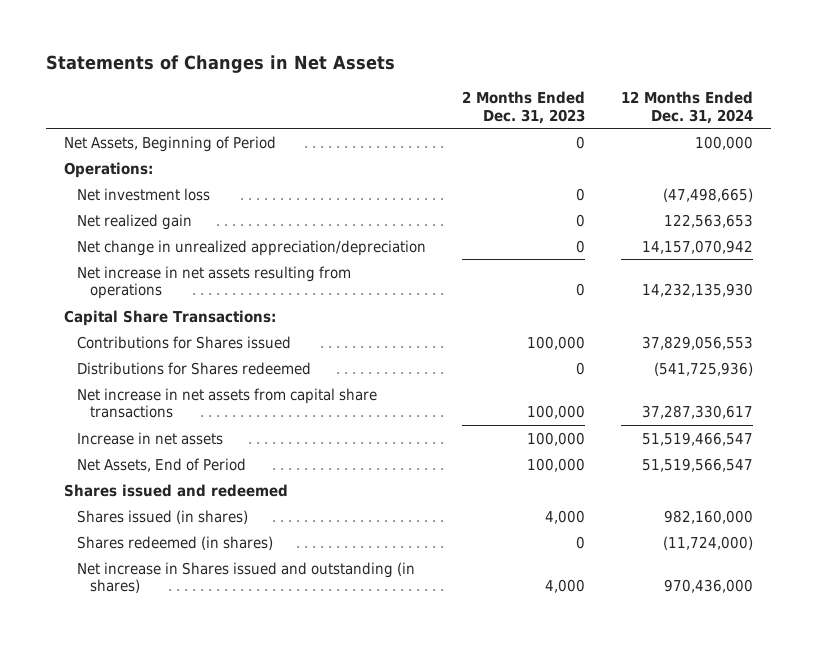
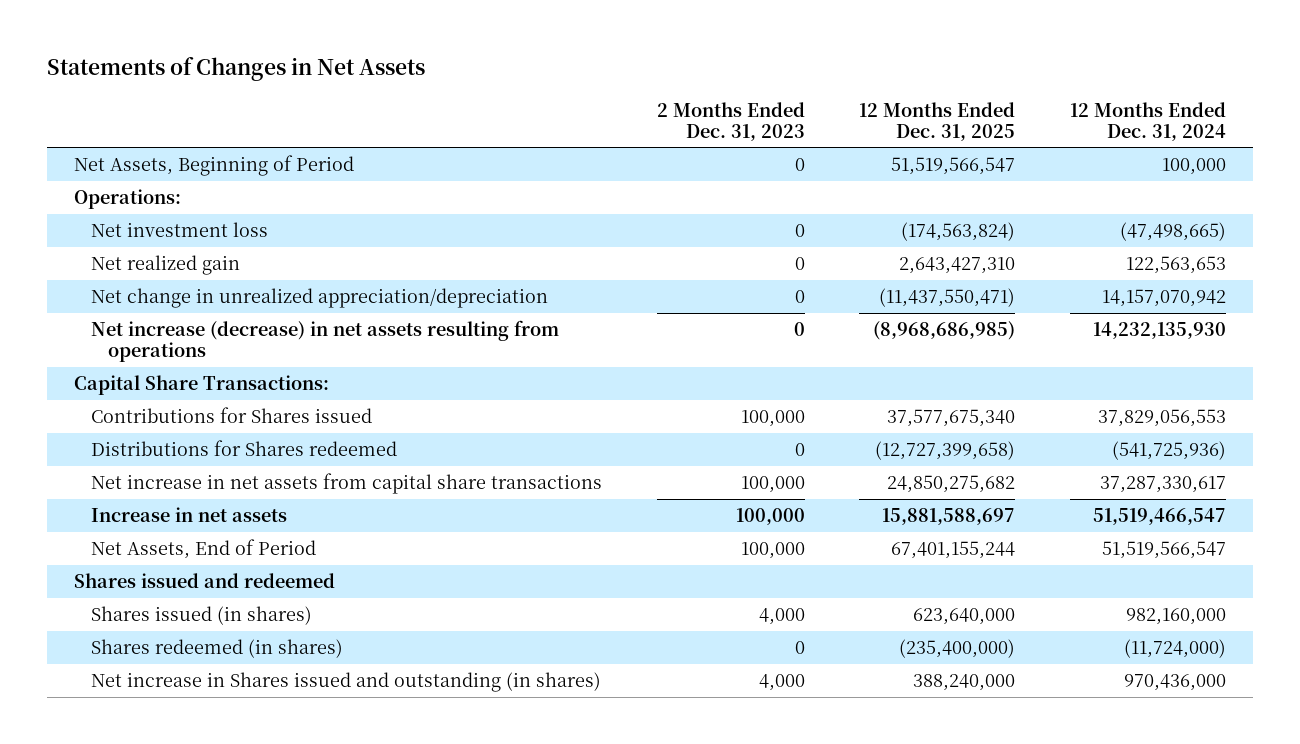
none -> [859,101,1016,141] 12 Months Ended Dec. 31, 2025
[77,265,352,300] Net increase in net assets resulting from operations -> [91,320,560,363] Net increase (decrease) in net assets resulting from operations

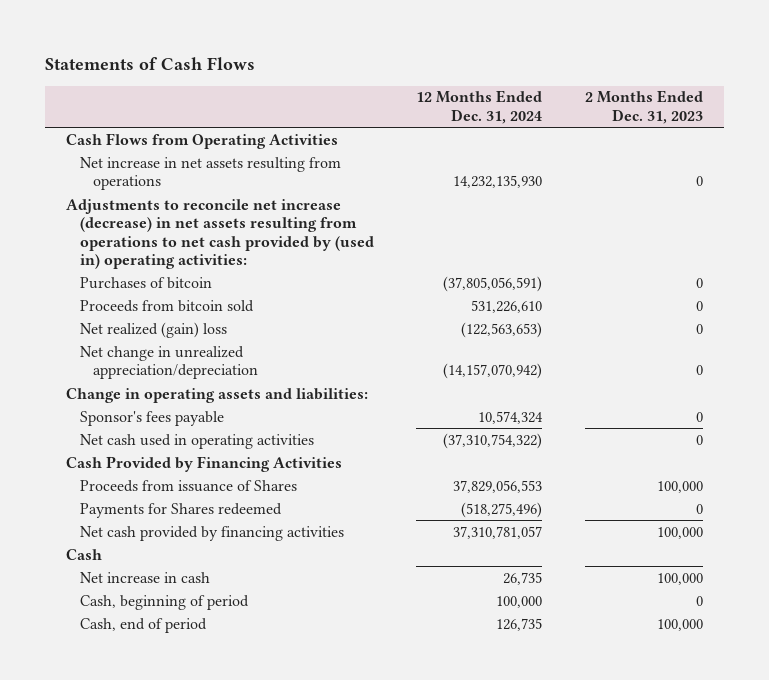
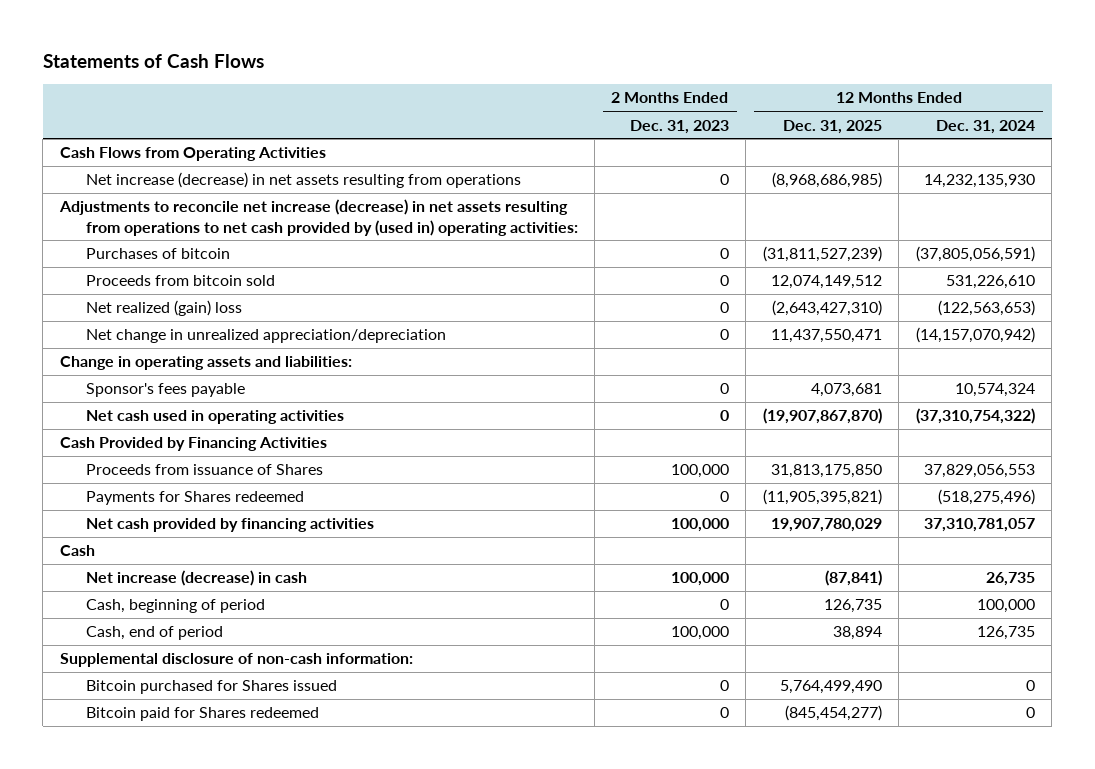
none -> [782,119,882,134] Dec. 31, 2025
[79,156,341,191] Net increase in net assets resulting from operations -> [85,172,521,189] Net increase (decrease) in net assets resulting from operations
[79,571,210,583] Net increase in cash -> [85,570,307,587] Net increase (decrease) in cash
none -> [59,653,413,668] Supplemental disclosure of non-cash information:
none -> [85,680,337,695] Bitcoin purchased for Shares issued
none -> [85,707,319,722] Bitcoin paid for Shares redeemed

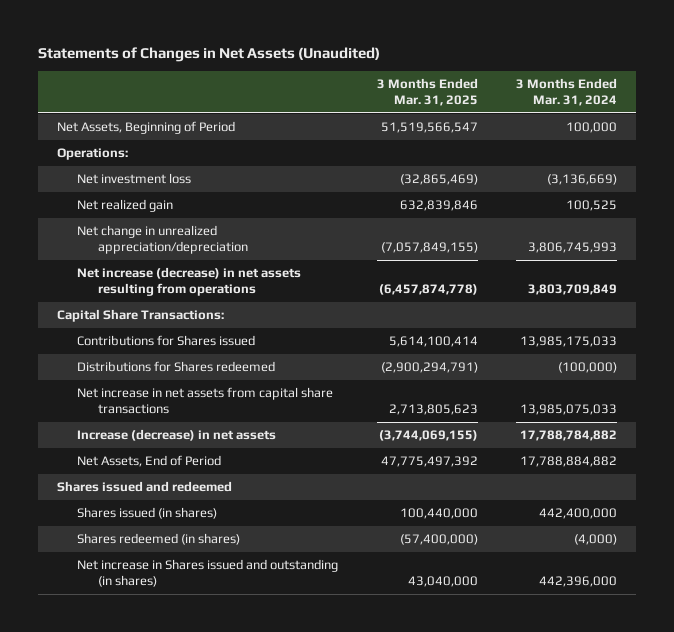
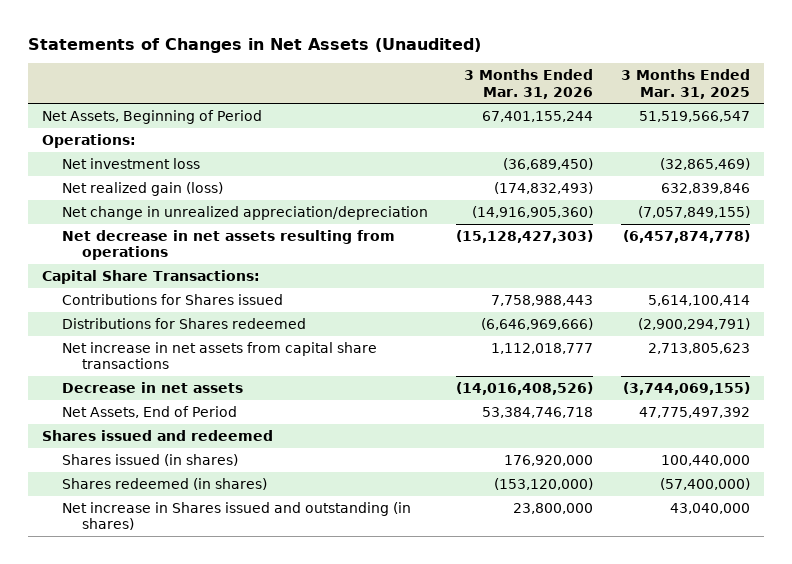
[515,78,617,106] 3 Months Ended Mar. 31, 2024 -> none
none -> [463,69,593,99] 3 Months Ended Mar. 31, 2026
[77,199,174,213] Net realized gain -> [61,181,223,196] Net realized gain (loss)
[77,267,302,296] Net increase (decrease) in net assets resulting from operations -> [61,229,395,261] Net decrease in net assets resulting from operations
[77,429,277,442] Increase (decrease) in net assets -> [61,381,243,393] Decrease in net assets

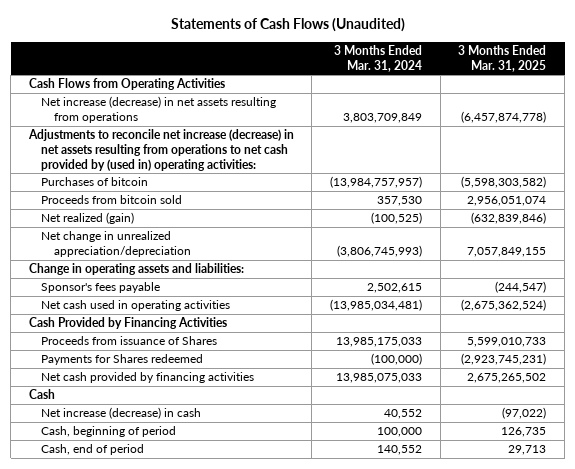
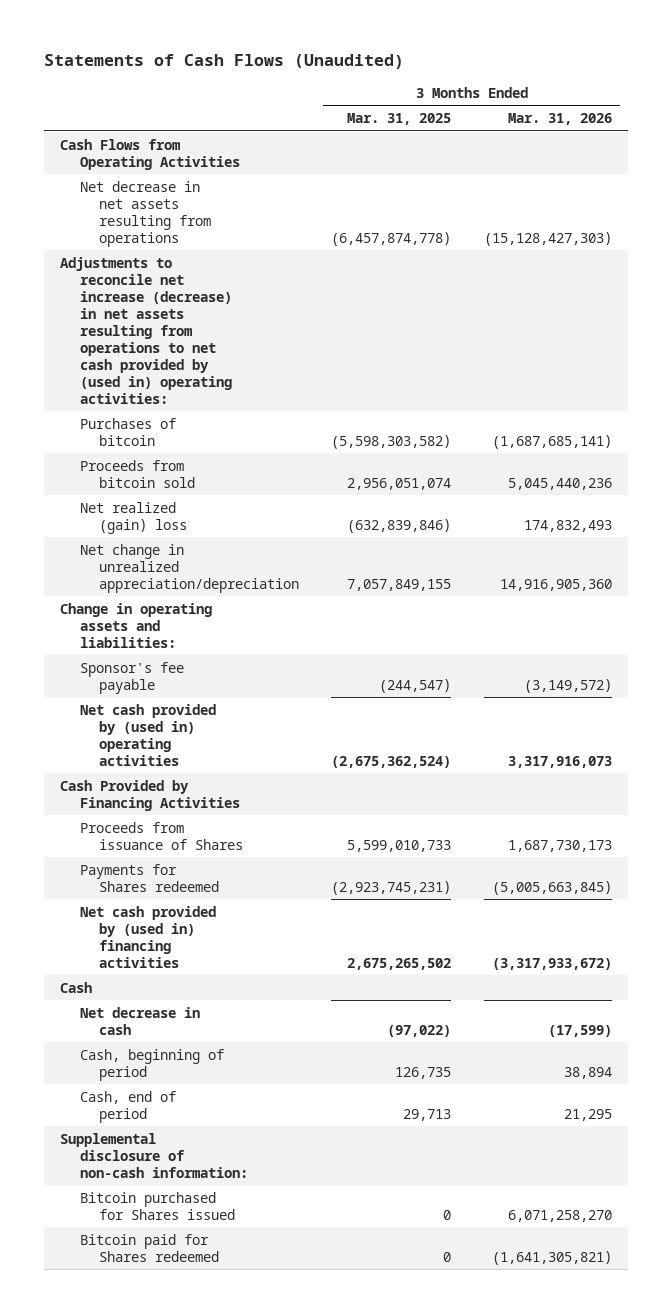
[334,45,423,72] 3 Months Ended Mar. 31, 2024 -> none
none -> [507,113,612,126] Mar. 31, 2026
[41,96,277,124] Net increase (decrease) in net assets resulting from operations -> [79,180,212,247] Net decrease in net assets resulting from operations
[41,212,135,225] Net realized (gain) -> [79,501,188,534] Net realized (gain) loss
[41,282,161,294] Sponsor's fees payable -> [79,661,184,694] Sponsor's fee payable
[41,300,231,312] Net cash used in operating activities -> [79,703,216,766] Net cash provided by (used in) operating activities
[41,372,255,384] Net cash provided by financing activities -> [79,905,216,968] Net cash provided by (used in) financing activities
[41,407,202,420] Net increase (decrease) in cash -> [79,1006,200,1035] Net decrease in cash
none -> [60,1132,248,1178] Supplemental disclosure of non-cash information:
none -> [79,1191,236,1220] Bitcoin purchased for Shares issued
none -> [79,1233,220,1262] Bitcoin paid for Shares redeemed

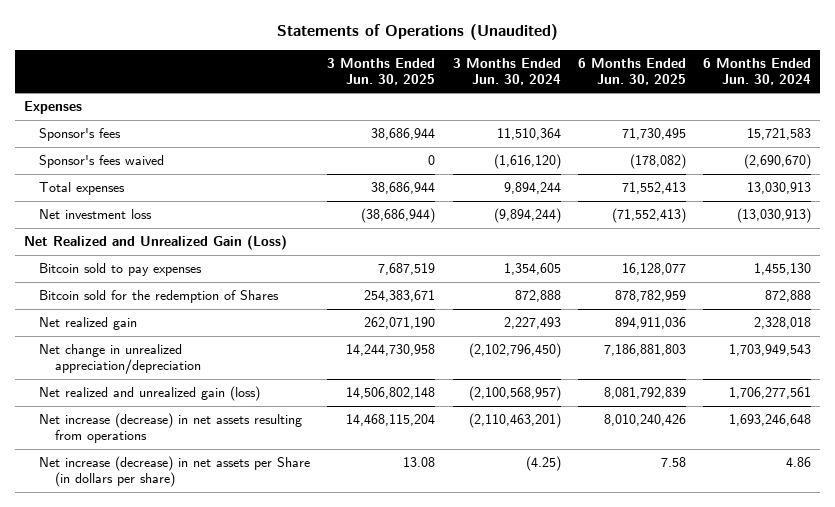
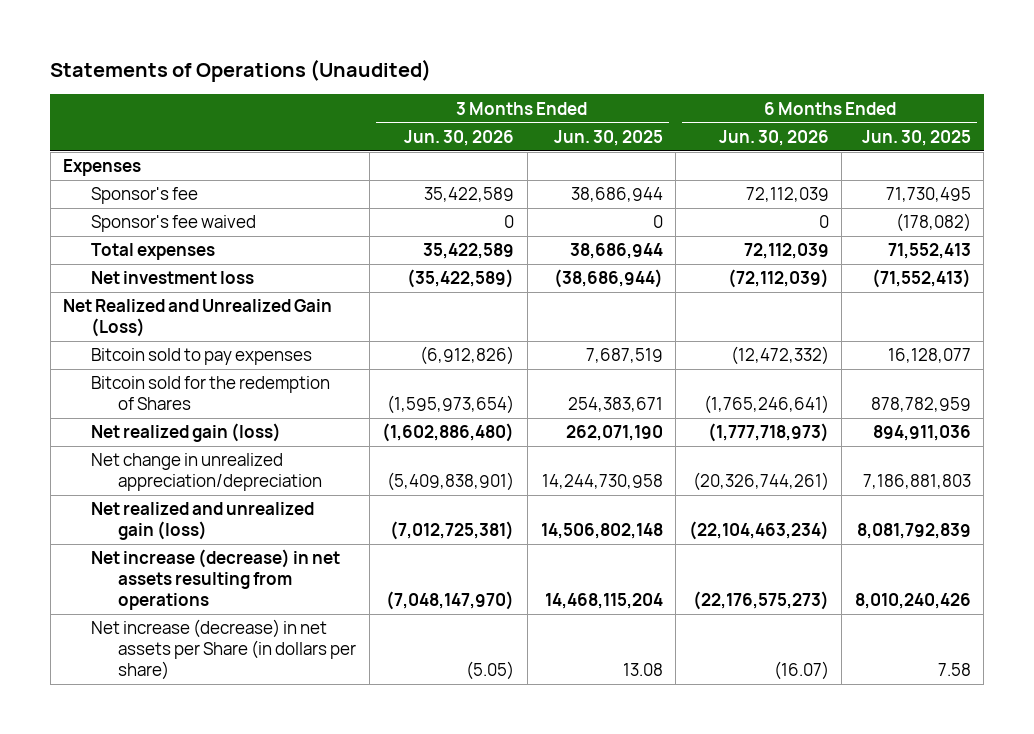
[452,57,561,85] 3 Months Ended Jun. 30, 2024 -> none
[703,57,812,85] 6 Months Ended Jun. 30, 2024 -> none
none -> [404,129,515,146] Jun. 30, 2026
none -> [718,129,829,146] Jun. 30, 2026
[39,128,122,142] Sponsor's fees -> [90,187,198,205] Sponsor's fee
[39,155,165,169] Sponsor's fees waived -> [90,215,256,233] Sponsor's fee waived
[39,317,138,331] Net realized gain -> [90,423,281,443] Net realized gain (loss)

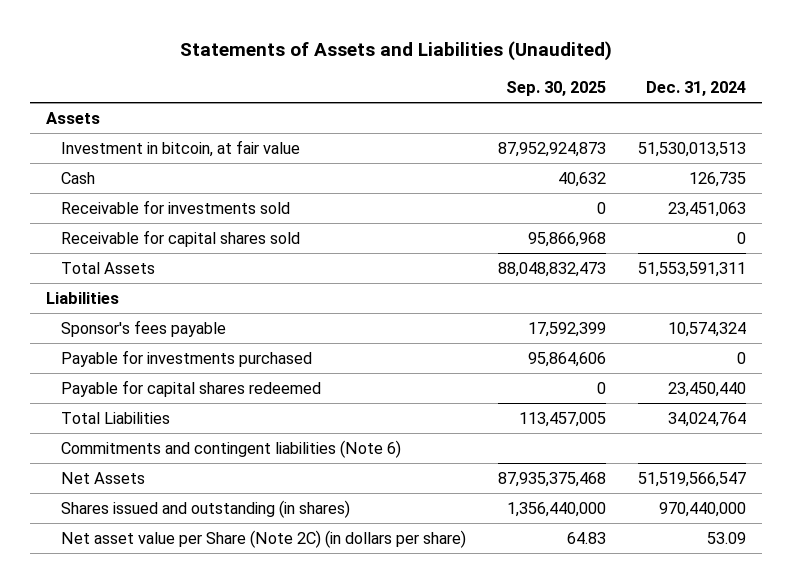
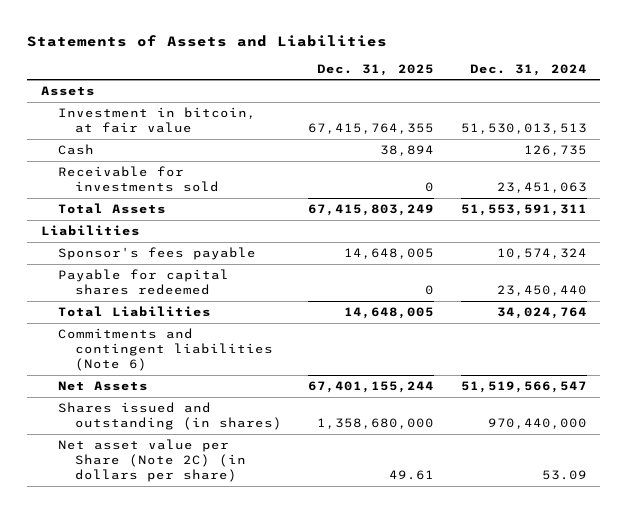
[180,40,613,61] Statements of Assets and Liabilities (Unaudited) -> [27,34,388,47] Statements of Assets and Liabilities
[505,81,606,97] Sep. 30, 2025 -> none
none -> [317,63,435,76] Dec. 31, 2025
[60,229,300,247] Receivable for capital shares sold -> none
[60,349,312,367] Payable for investments purchased -> none

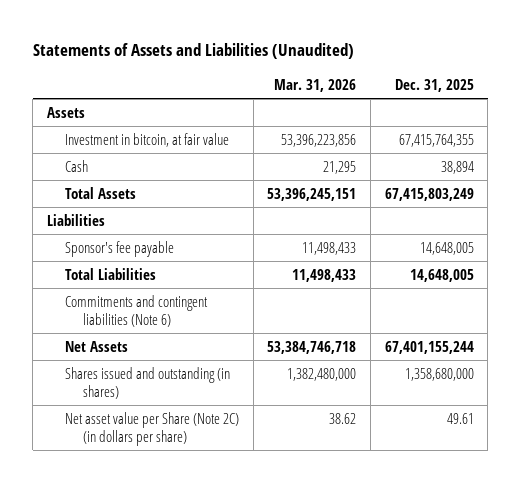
[27,34,388,47] Statements of Assets and Liabilities -> [32,43,354,60] Statements of Assets and Liabilities (Unaudited)
[469,63,587,76] Dec. 31, 2024 -> none
none -> [274,78,357,92] Mar. 31, 2026
[57,166,219,193] Receivable for investments sold -> none
[57,269,229,296] Payable for capital shares redeemed -> none
[57,247,256,261] Sponsor's fees payable -> [65,240,175,257] Sponsor's fee payable

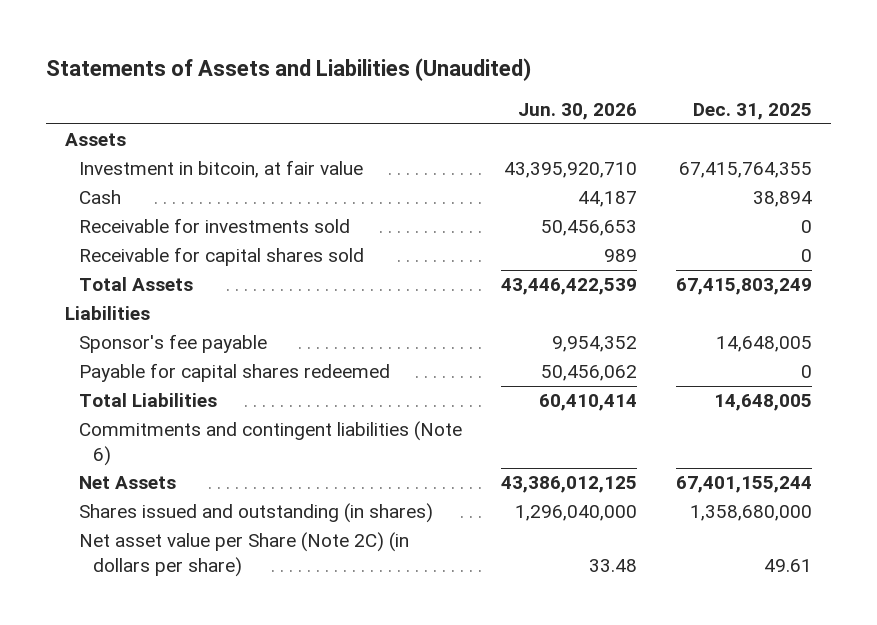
[274,78,357,92] Mar. 31, 2026 -> none
none -> [517,103,637,121] Jun. 30, 2026
none -> [79,218,351,234] Receivable for investments sold
none -> [79,247,365,267] Receivable for capital shares sold
none -> [79,363,391,383] Payable for capital shares redeemed

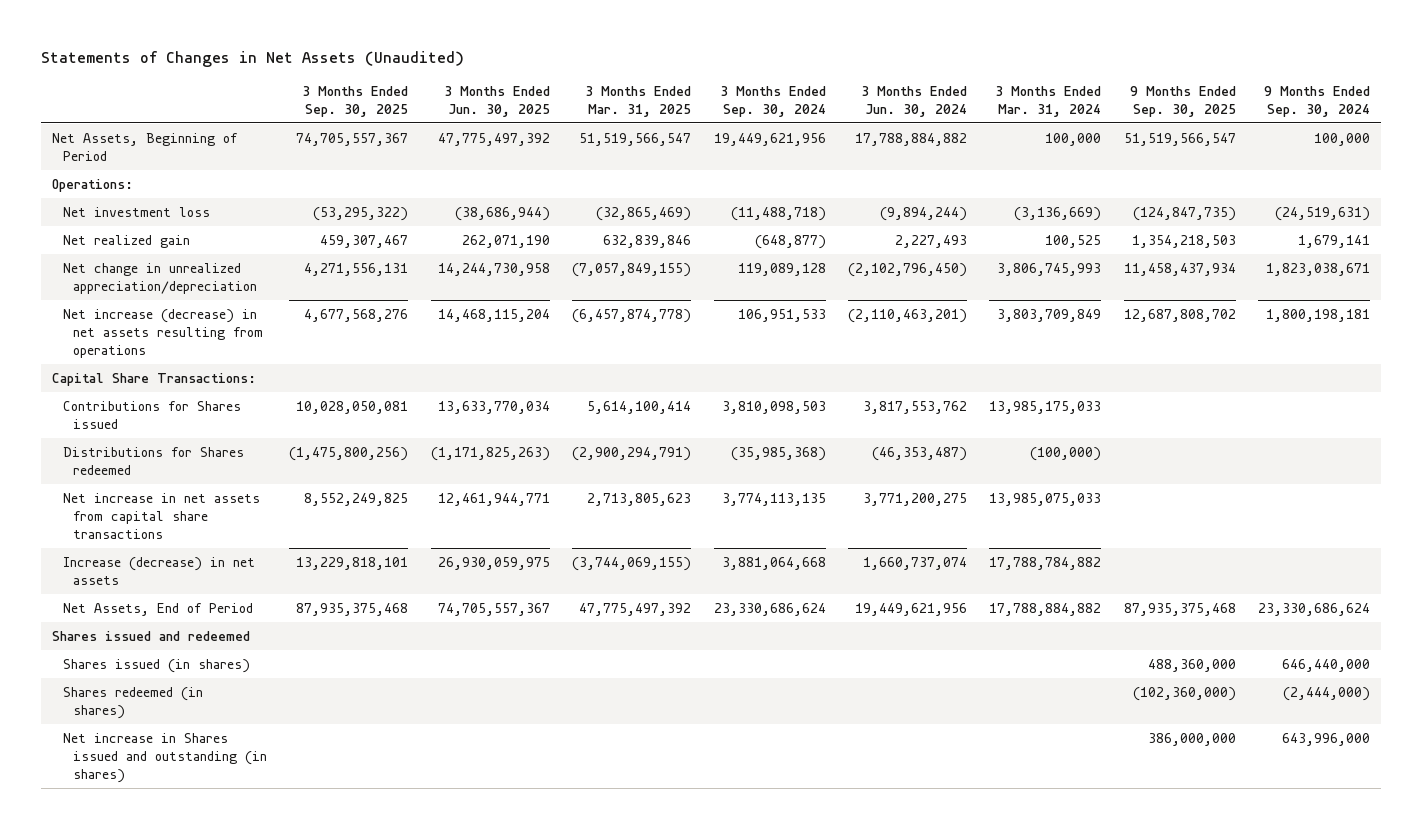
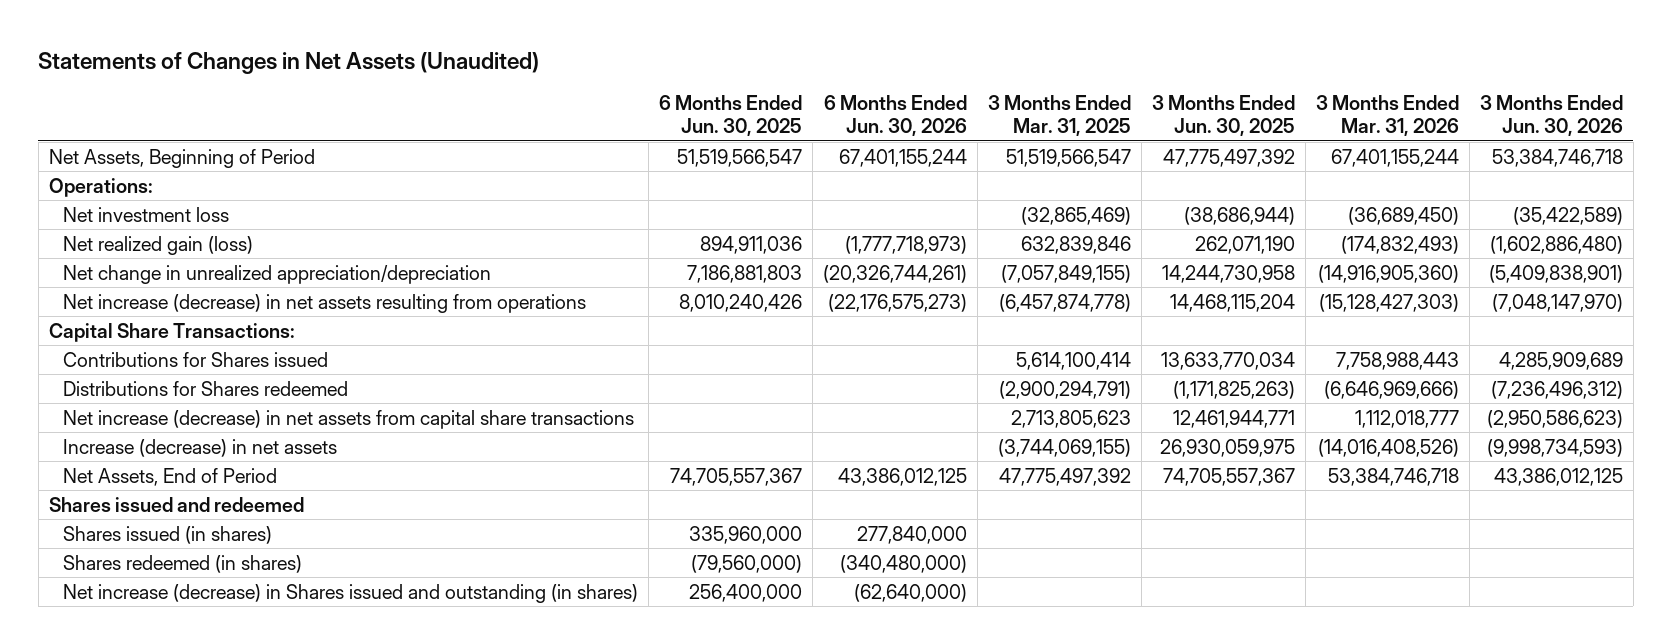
[302,85,409,117] 3 Months Ended Sep. 30, 2025 -> none
[719,85,826,117] 3 Months Ended Sep. 30, 2024 -> none
[860,85,967,117] 3 Months Ended Jun. 30, 2024 -> none
[995,85,1102,117] 3 Months Ended Mar. 31, 2024 -> none
[1129,85,1236,117] 9 Months Ended Sep. 30, 2025 -> none
[1263,85,1370,117] 9 Months Ended Sep. 30, 2024 -> none
none -> [659,95,803,137] 6 Months Ended Jun. 30, 2025
none -> [823,95,967,137] 6 Months Ended Jun. 30, 2026
none -> [1315,95,1459,137] 3 Months Ended Mar. 31, 2026
none -> [1479,95,1623,137] 3 Months Ended Jun. 30, 2026
[62,235,190,249] Net realized gain -> [63,235,254,255] Net realized gain (loss)
[62,493,260,539] Net increase in net assets from capital share transactions -> [63,409,635,429] Net increase (decrease) in net assets from capital share transactions
[62,733,268,783] Net increase in Shares issued and outstanding (in shares) -> [63,583,639,603] Net increase (decrease) in Shares issued and outstanding (in shares)

